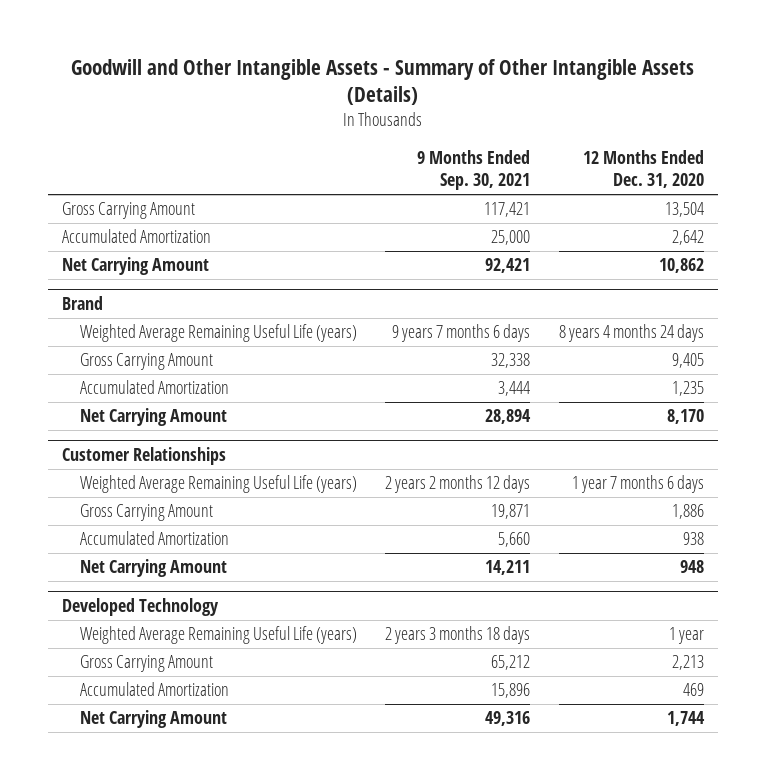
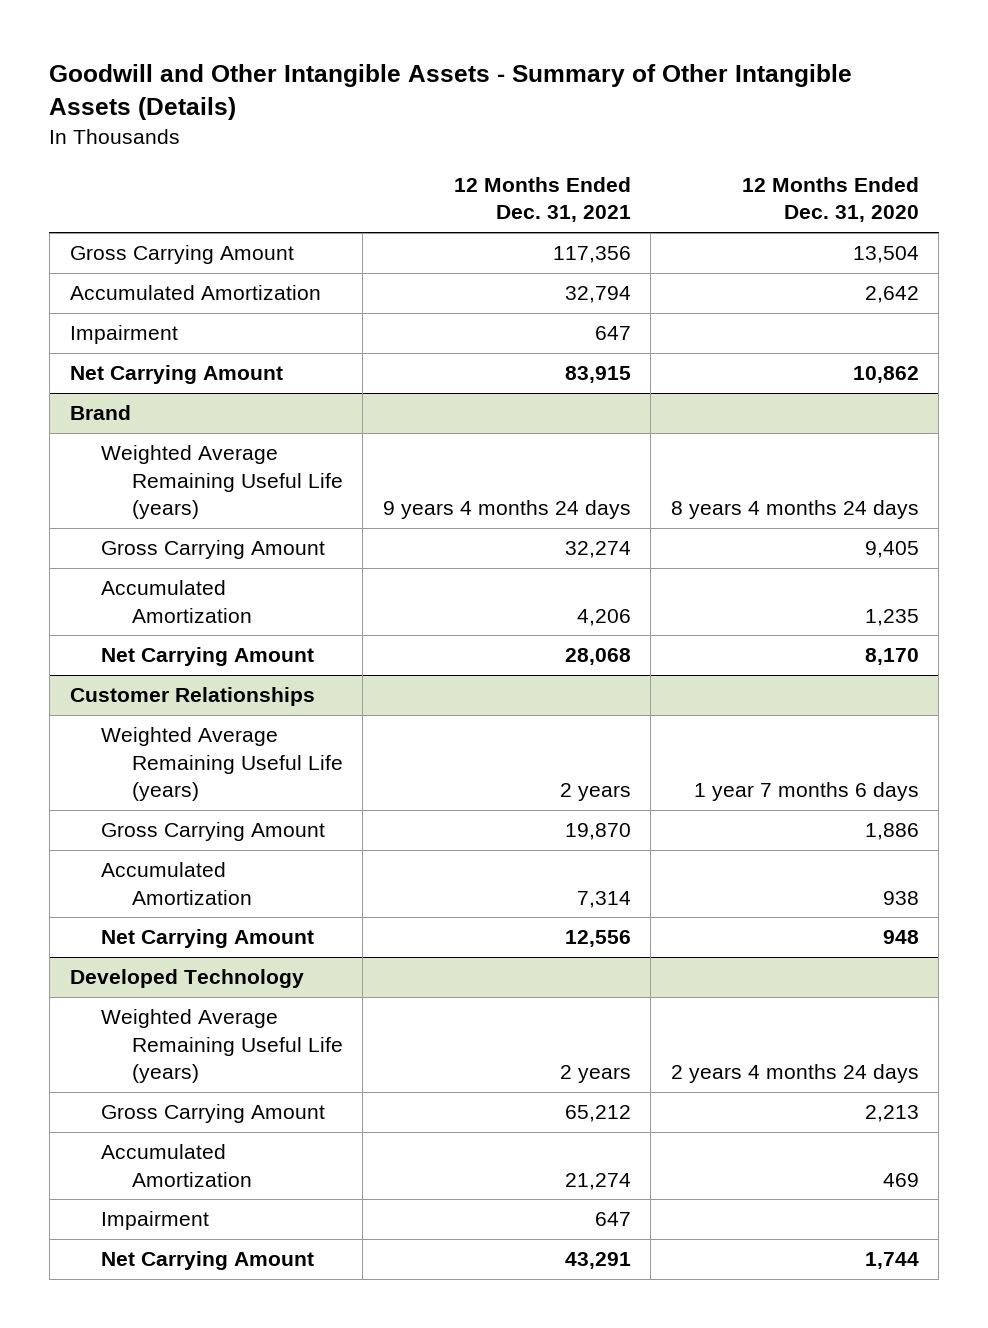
[417,150,531,191] 9 Months Ended Sep. 30, 2021 -> none
none -> [453,177,631,223] 12 Months Ended Dec. 31, 2021
none -> [69,325,178,345] Impairment
[668,627,704,645] 1 year -> [670,1063,919,1083] 2 years 4 months 24 days
none -> [100,1211,209,1231] Impairment

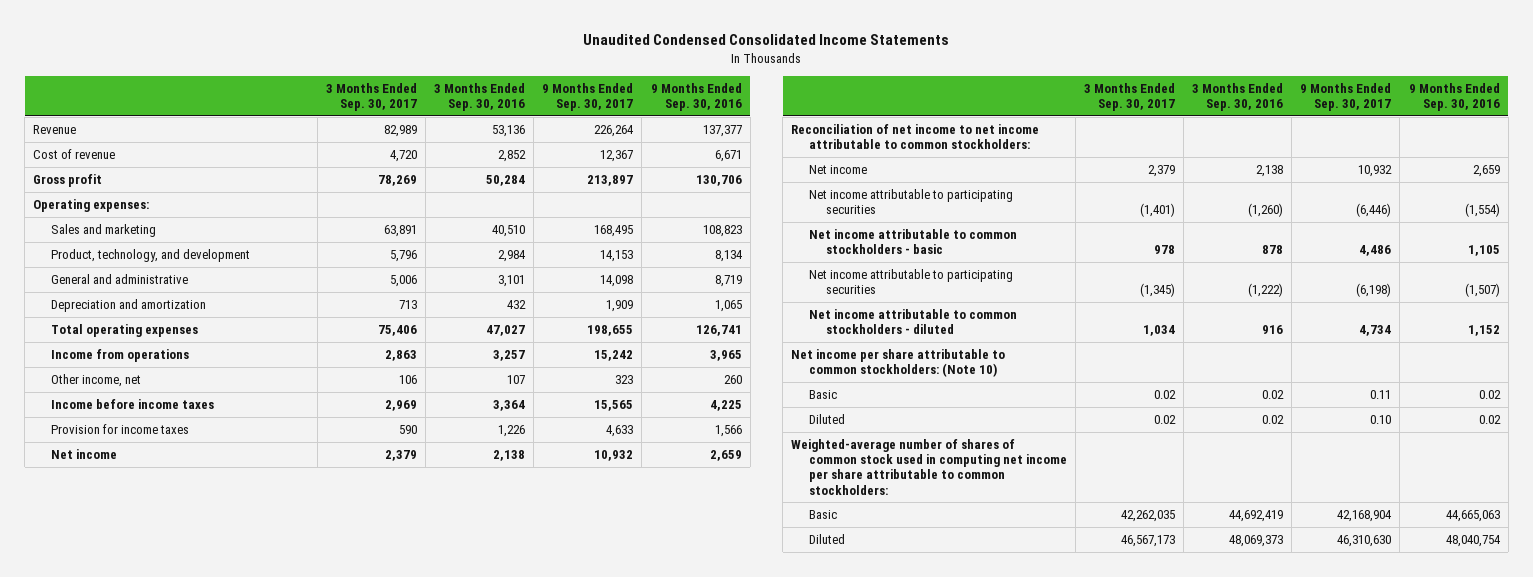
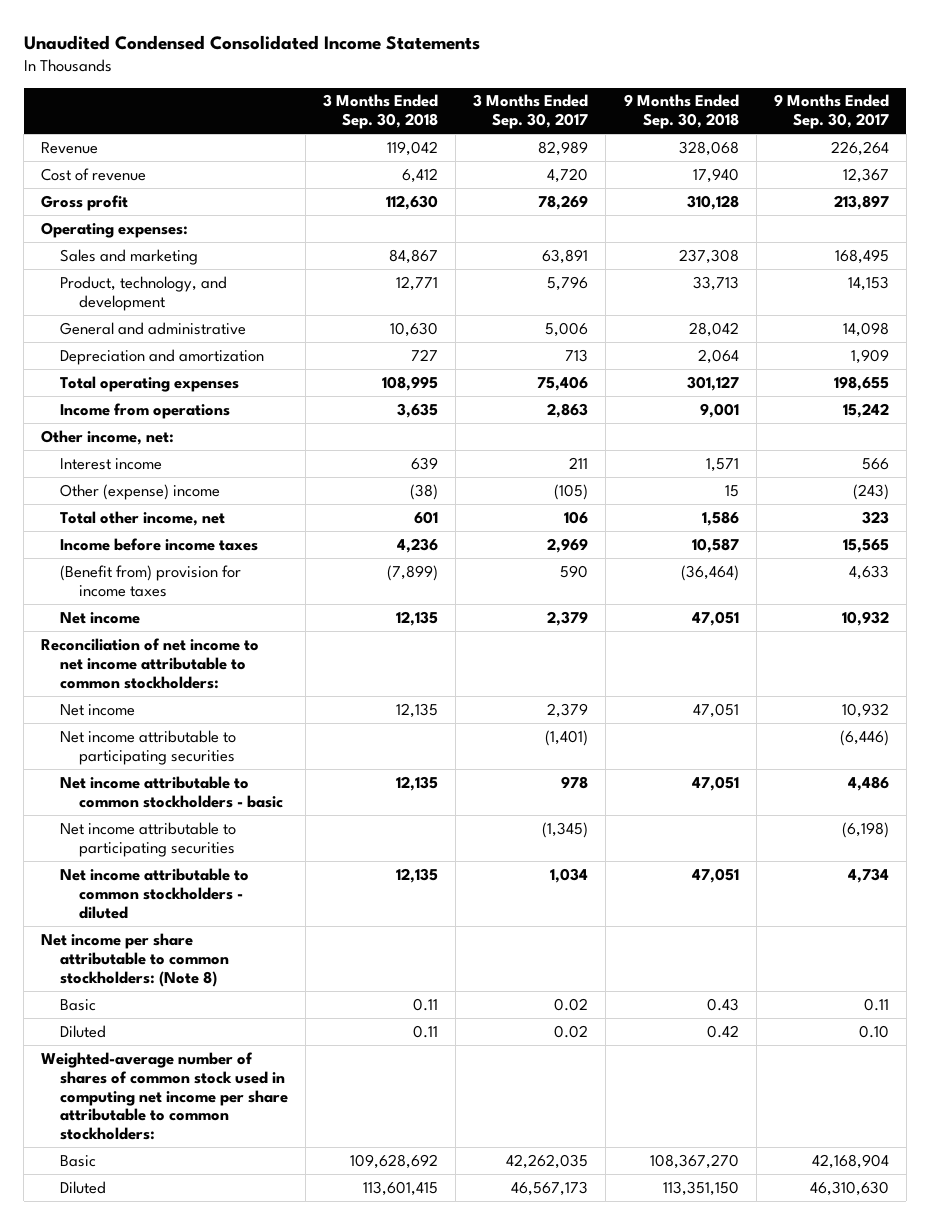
[434,82,526,112] 3 Months Ended Sep. 30, 2016 -> none
[650,82,742,112] 9 Months Ended Sep. 30, 2016 -> none
none -> [323,94,439,130] 3 Months Ended Sep. 30, 2018
none -> [623,94,739,130] 9 Months Ended Sep. 30, 2018
none -> [41,429,175,445] Other income, net:
none -> [60,457,163,470] Interest income
none -> [60,483,221,500] Other (expense) income
[50,374,141,388] Other income, net -> [60,510,226,526] Total other income, net
[50,424,189,435] Provision for income taxes -> [60,564,242,597] (Benefit from) provision for income taxes
[791,349,1006,378] Net income per share attributable to common stockholders: (Note 10) -> [41,932,230,987] Net income per share attributable to common stockholders: (Note 8)

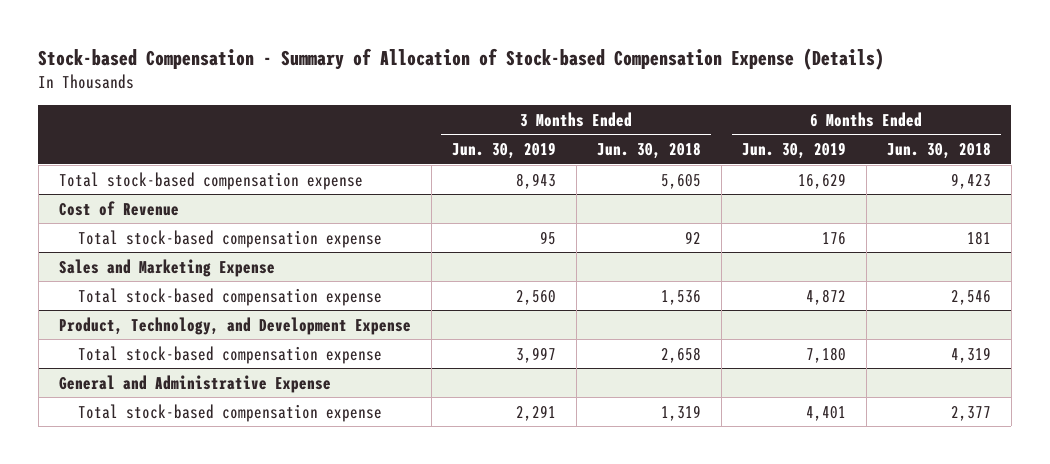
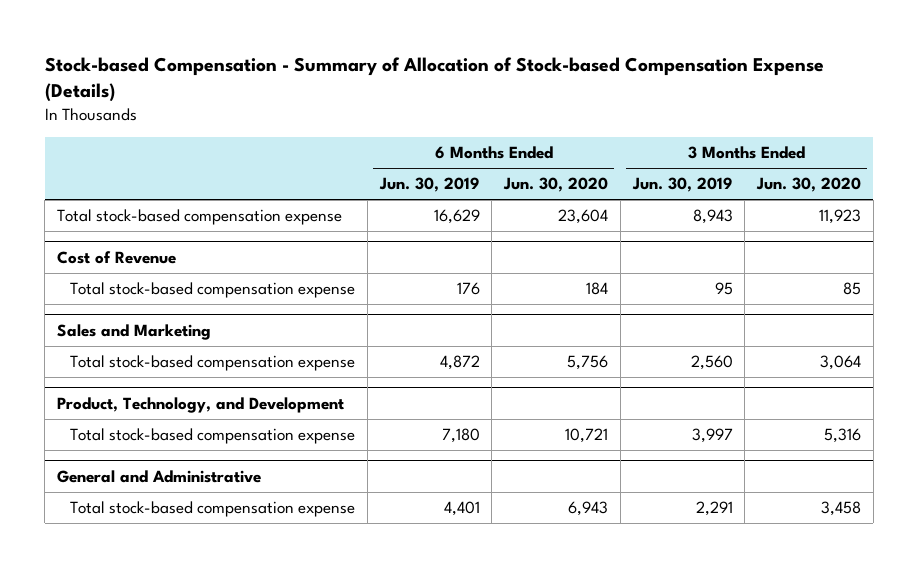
[596,142,701,160] Jun. 30, 2018 -> none
[886,142,991,160] Jun. 30, 2018 -> none
none -> [503,177,609,193] Jun. 30, 2020
none -> [756,177,862,193] Jun. 30, 2020
[58,258,275,277] Sales and Marketing Expense -> [56,323,211,340] Sales and Marketing
[58,316,411,335] Product, Technology, and Development Expense -> [56,396,344,413] Product, Technology, and Development
[58,374,331,393] General and Administrative Expense -> [56,469,261,483] General and Administrative

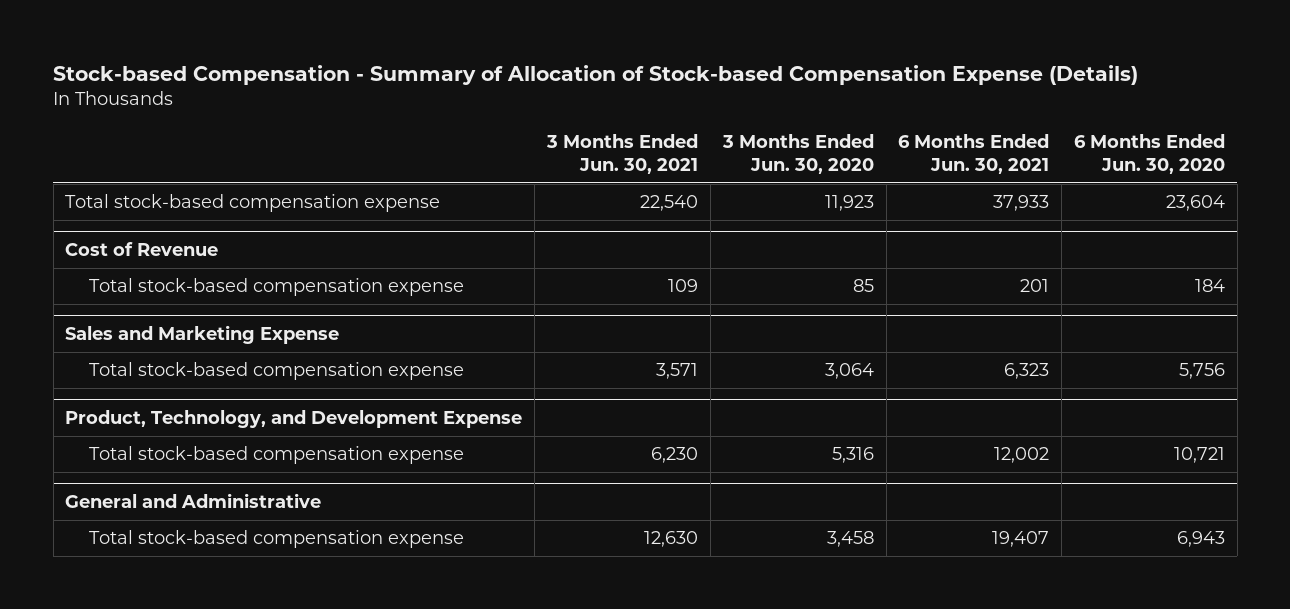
[378,177,480,193] Jun. 30, 2019 -> none
[631,177,733,193] Jun. 30, 2019 -> none
none -> [546,133,699,174] 3 Months Ended Jun. 30, 2021
none -> [898,133,1050,174] 6 Months Ended Jun. 30, 2021
[56,323,211,340] Sales and Marketing -> [65,325,340,345] Sales and Marketing Expense
[56,396,344,413] Product, Technology, and Development -> [65,410,523,429] Product, Technology, and Development Expense

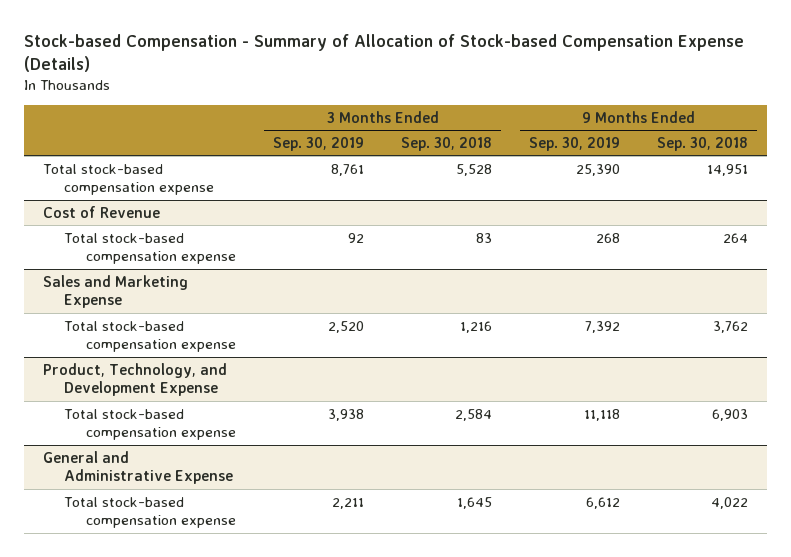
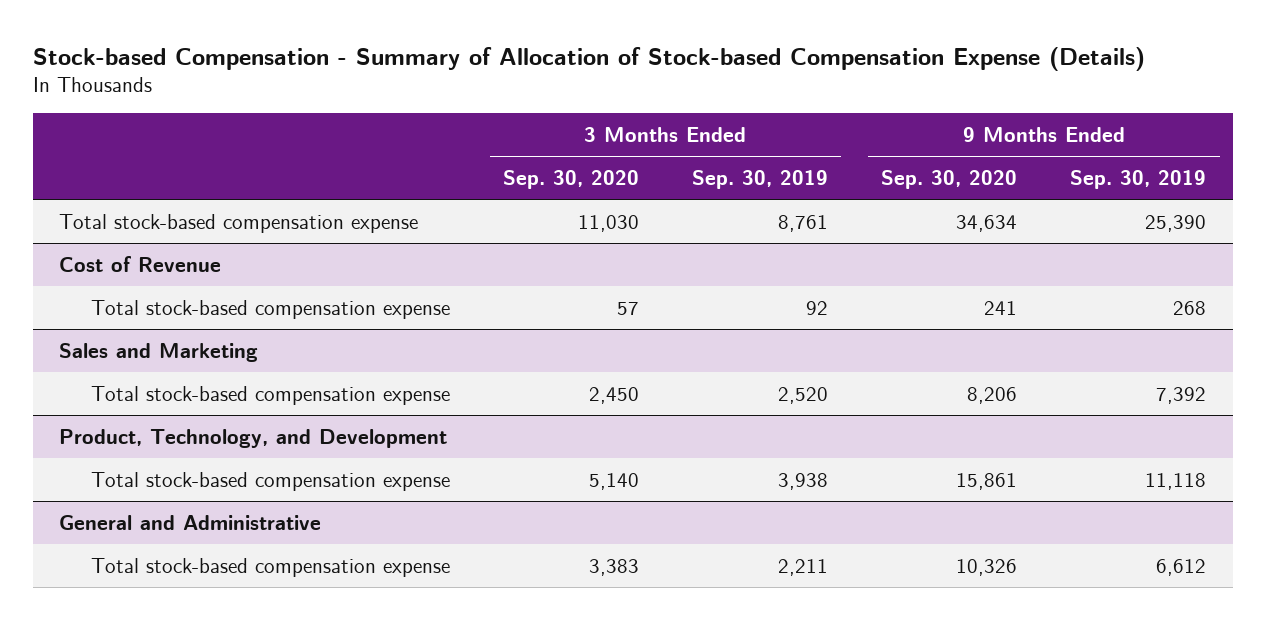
[401,136,493,151] Sep. 30, 2018 -> none
[657,136,749,151] Sep. 30, 2018 -> none
none -> [502,169,639,189] Sep. 30, 2020
none -> [881,169,1018,189] Sep. 30, 2020
[42,274,188,308] Sales and Marketing Expense -> [59,342,259,362] Sales and Marketing
[42,362,227,396] Product, Technology, and Development Expense -> [59,428,448,448] Product, Technology, and Development
[42,450,234,484] General and Administrative Expense -> [59,514,322,530] General and Administrative

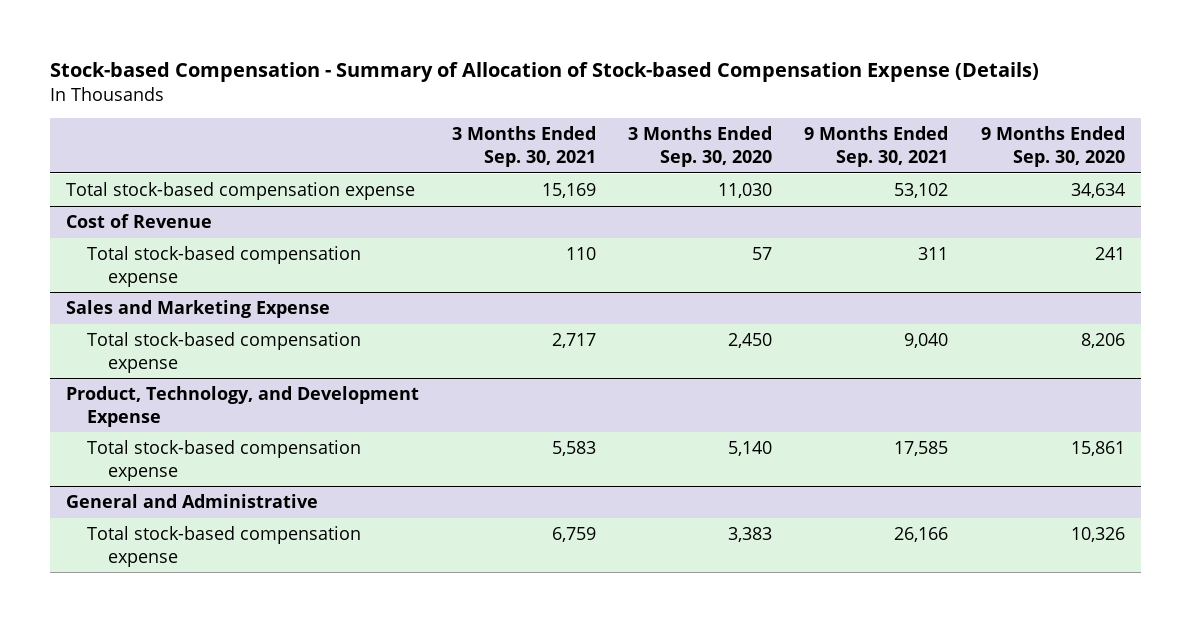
[692,169,829,189] Sep. 30, 2019 -> none
[1070,169,1207,189] Sep. 30, 2019 -> none
none -> [451,126,596,167] 3 Months Ended Sep. 30, 2021
none -> [804,126,949,167] 9 Months Ended Sep. 30, 2021
[59,342,259,362] Sales and Marketing -> [66,300,331,319] Sales and Marketing Expense
[59,428,448,448] Product, Technology, and Development -> [66,386,420,427] Product, Technology, and Development Expense

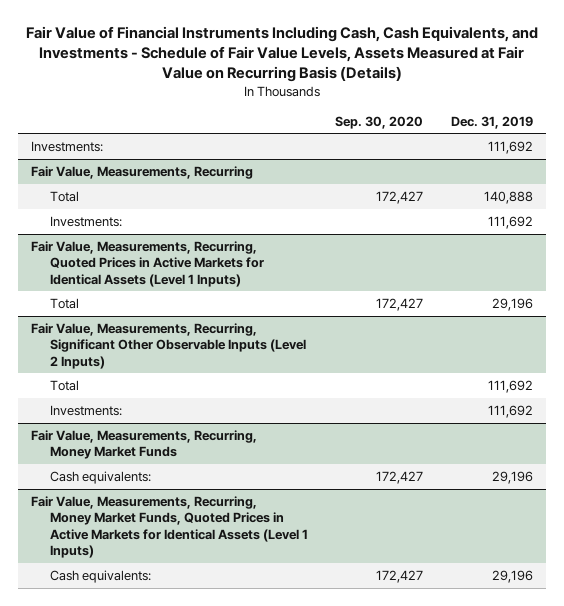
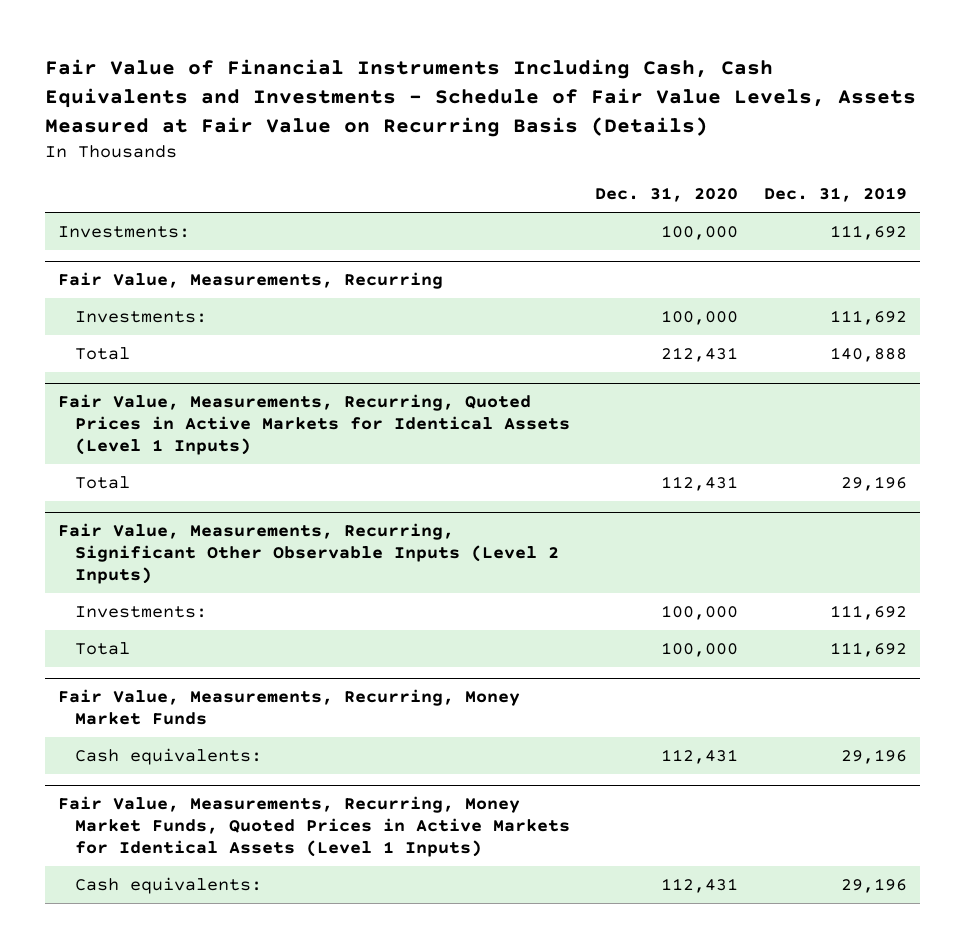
[25,25,538,83] Fair Value of Financial Instruments Including Cash, Cash Equivalents, and Investments - Schedule of Fair Value Levels, Assets Measured at Fair Value on Recurring Basis (Details) -> [45,58,917,137] Fair Value of Financial Instruments Including Cash, Cash Equivalents and Investments - Schedule of Fair Value Levels, Assets Measured at Fair Value on Recurring Basis (Details)
[335,115,424,129] Sep. 30, 2020 -> none
none -> [595,187,739,203] Dec. 31, 2020
[50,190,80,202] Total -> [74,346,130,360] Total
[50,379,80,391] Total -> [74,641,130,655] Total

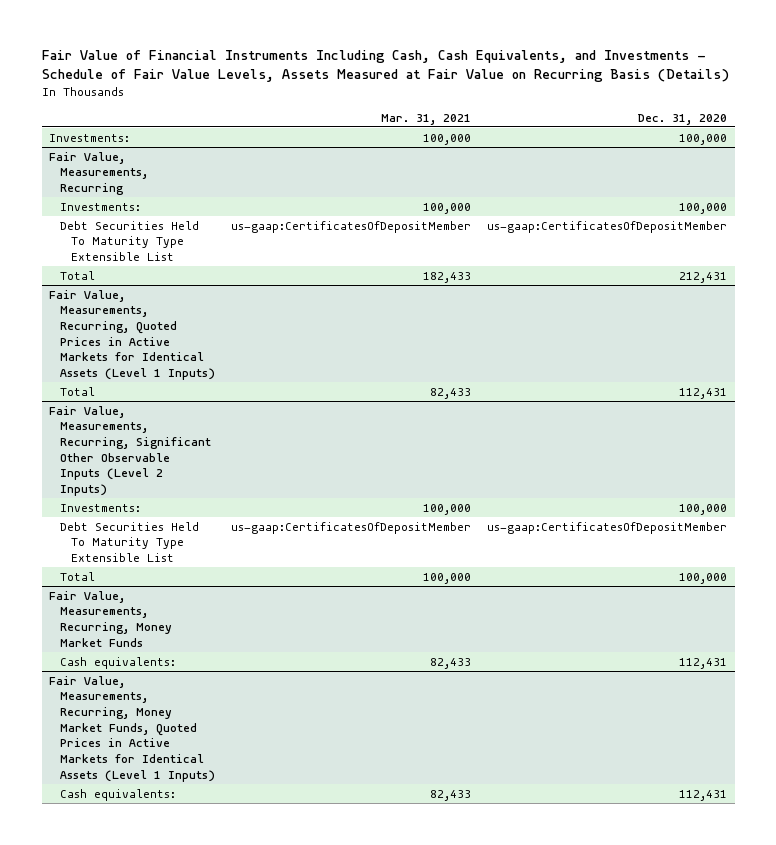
[45,58,917,137] Fair Value of Financial Instruments Including Cash, Cash Equivalents and Investments - Schedule of Fair Value Levels, Assets Measured at Fair Value on Recurring Basis (Details) -> [41,50,729,83] Fair Value of Financial Instruments Including Cash, Cash Equivalents, and Investments - Schedule of Fair Value Levels, Assets Measured at Fair Value on Recurring Basis (Details)
[764,187,908,203] Dec. 31, 2019 -> none
none -> [381,113,472,125] Mar. 31, 2021
none -> [60,220,200,261] Debt Securities Held To Maturity Type Extensible List
none -> [60,521,200,562] Debt Securities Held To Maturity Type Extensible List

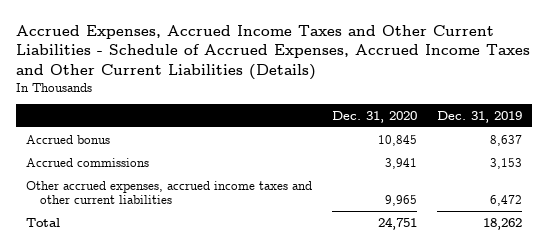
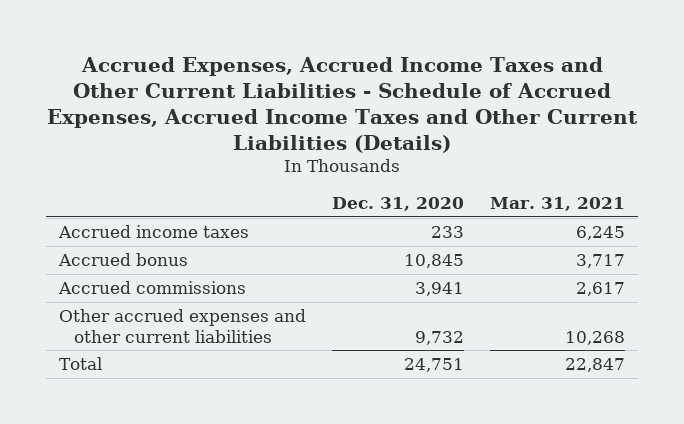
[437,110,523,123] Dec. 31, 2019 -> none
none -> [490,196,626,211] Mar. 31, 2021
none -> [57,224,249,238] Accrued income taxes
[26,180,313,205] Other accrued expenses, accrued income taxes and other current liabilities -> [58,308,306,343] Other accrued expenses and other current liabilities
[385,195,418,207] 9,965 -> [414,330,464,345] 9,732

